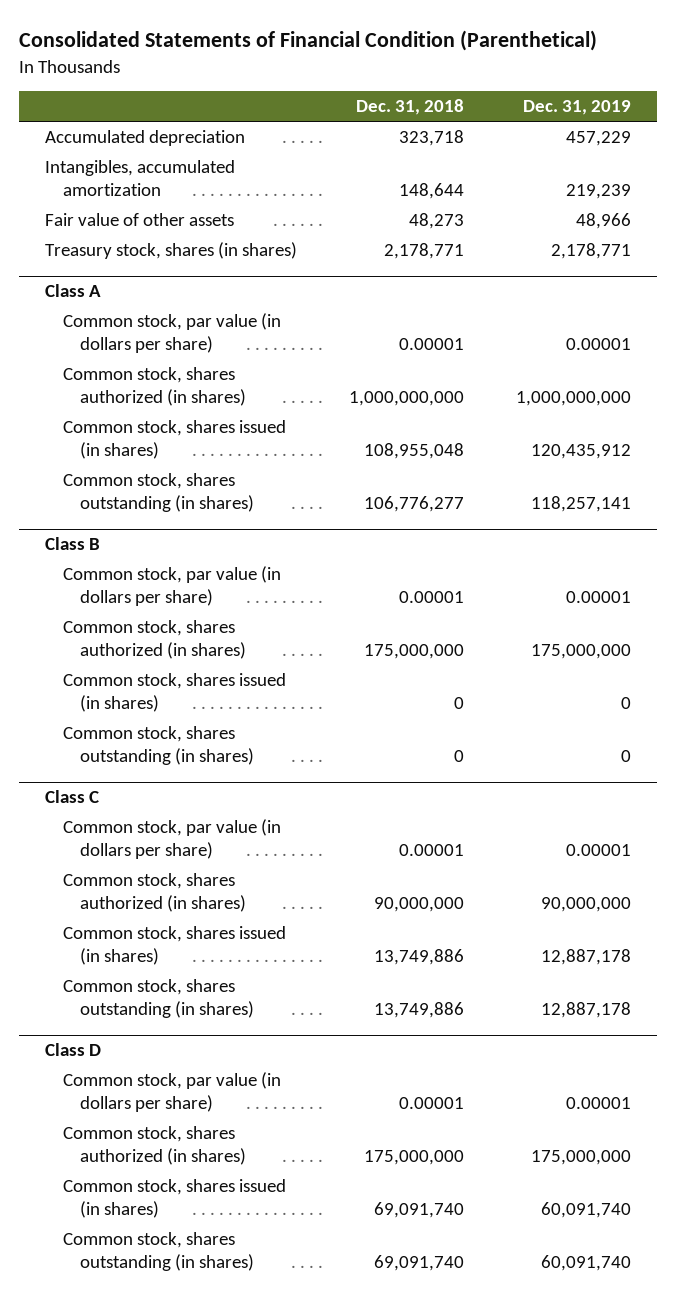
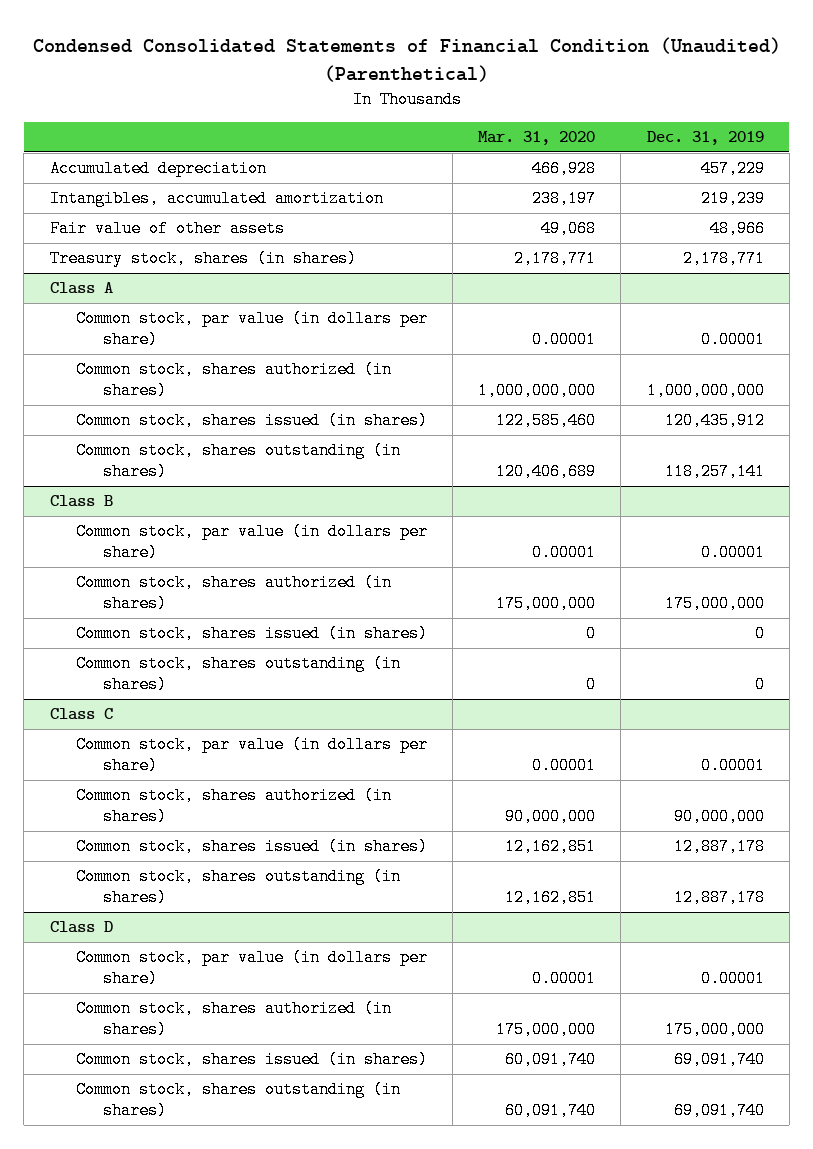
[18,30,597,52] Consolidated Statements of Financial Condition (Parenthetical) -> [32,36,781,82] Condensed Consolidated Statements of Financial Condition (Unaudited) (Parenthetical)
[355,99,464,116] Dec. 31, 2018 -> none
none -> [478,131,596,146] Mar. 31, 2020
[540,1201,631,1218] 60,091,740 -> [673,1051,765,1069] 69,091,740
[540,1254,631,1271] 60,091,740 -> [673,1102,765,1120] 69,091,740

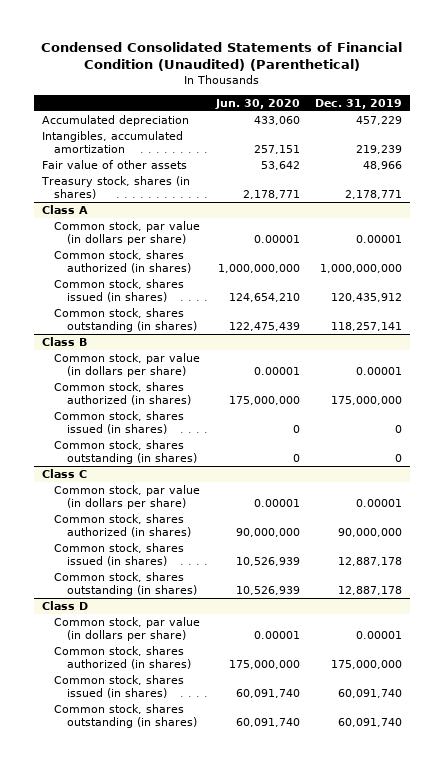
[478,131,596,146] Mar. 31, 2020 -> none
none -> [214,99,300,110] Jun. 30, 2020
[673,1051,765,1069] 69,091,740 -> [338,688,403,698] 60,091,740
[673,1102,765,1120] 69,091,740 -> [338,717,403,727] 60,091,740

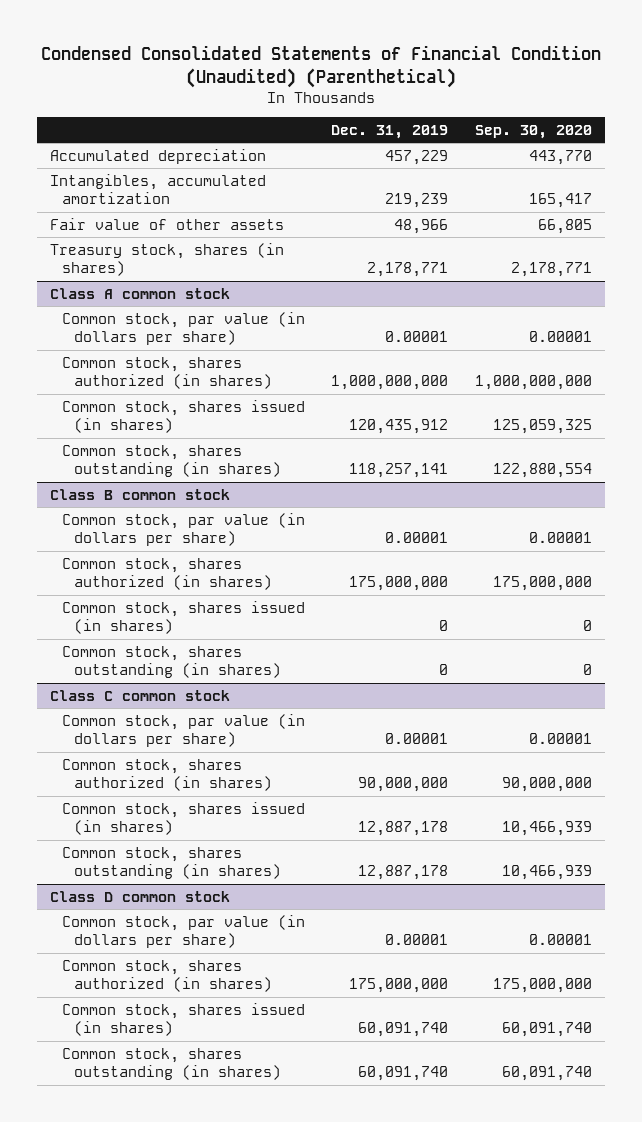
[214,99,300,110] Jun. 30, 2020 -> none
none -> [474,124,592,139] Sep. 30, 2020
[41,204,88,214] Class A -> [50,287,231,299] Class A common stock
[41,336,87,346] Class B -> [50,488,231,500] Class B common stock
[41,468,87,478] Class C -> [50,689,231,701] Class C common stock
[41,600,88,610] Class D -> [50,890,231,902] Class D common stock

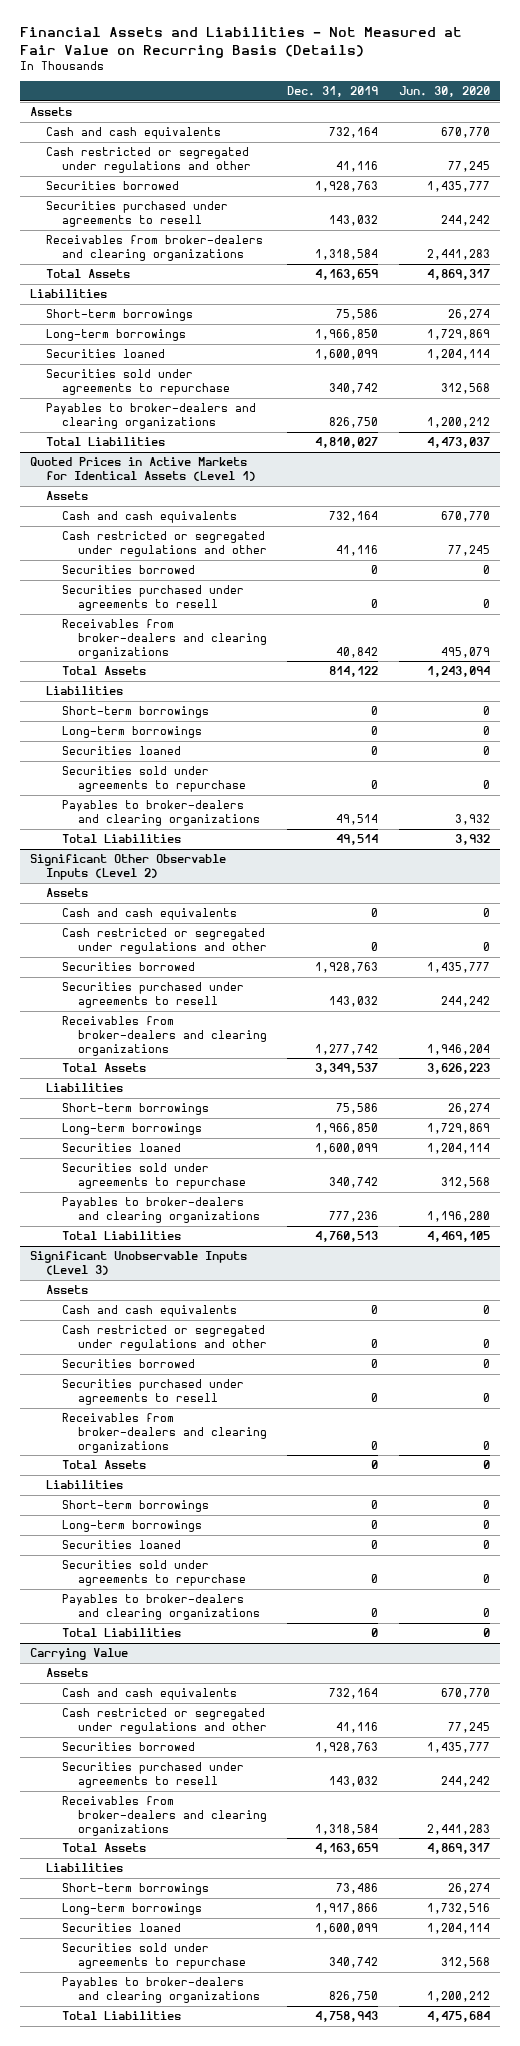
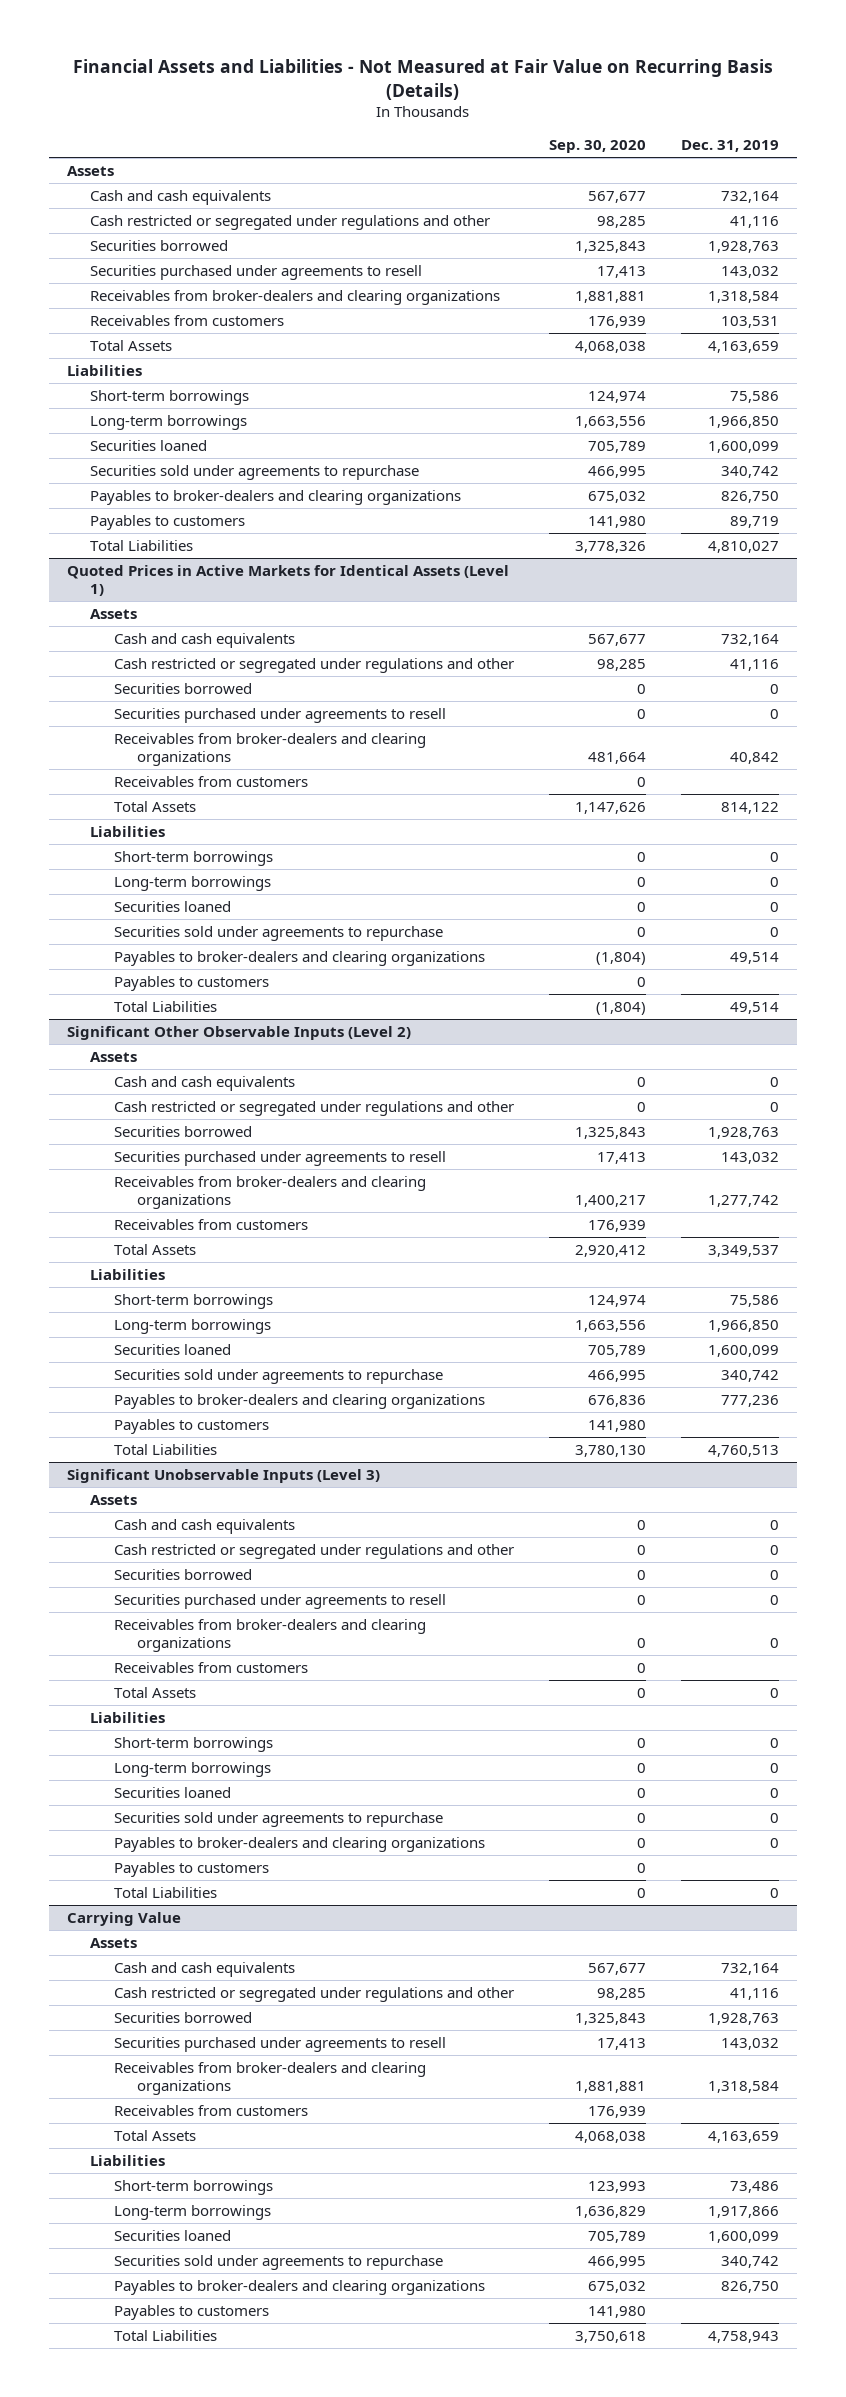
[398,85,490,97] Jun. 30, 2020 -> none
none -> [549,140,647,154] Sep. 30, 2020
none -> [90,314,285,326] Receivables from customers
none -> [90,514,246,530] Payables to customers
none -> [113,775,308,787] Receivables from customers
none -> [113,975,269,991] Payables to customers
none -> [113,1218,308,1230] Receivables from customers
none -> [113,1418,269,1434] Payables to customers
none -> [113,1661,308,1673] Receivables from customers
none -> [113,1861,269,1877] Payables to customers
none -> [113,2104,308,2116] Receivables from customers
none -> [113,2304,269,2320] Payables to customers

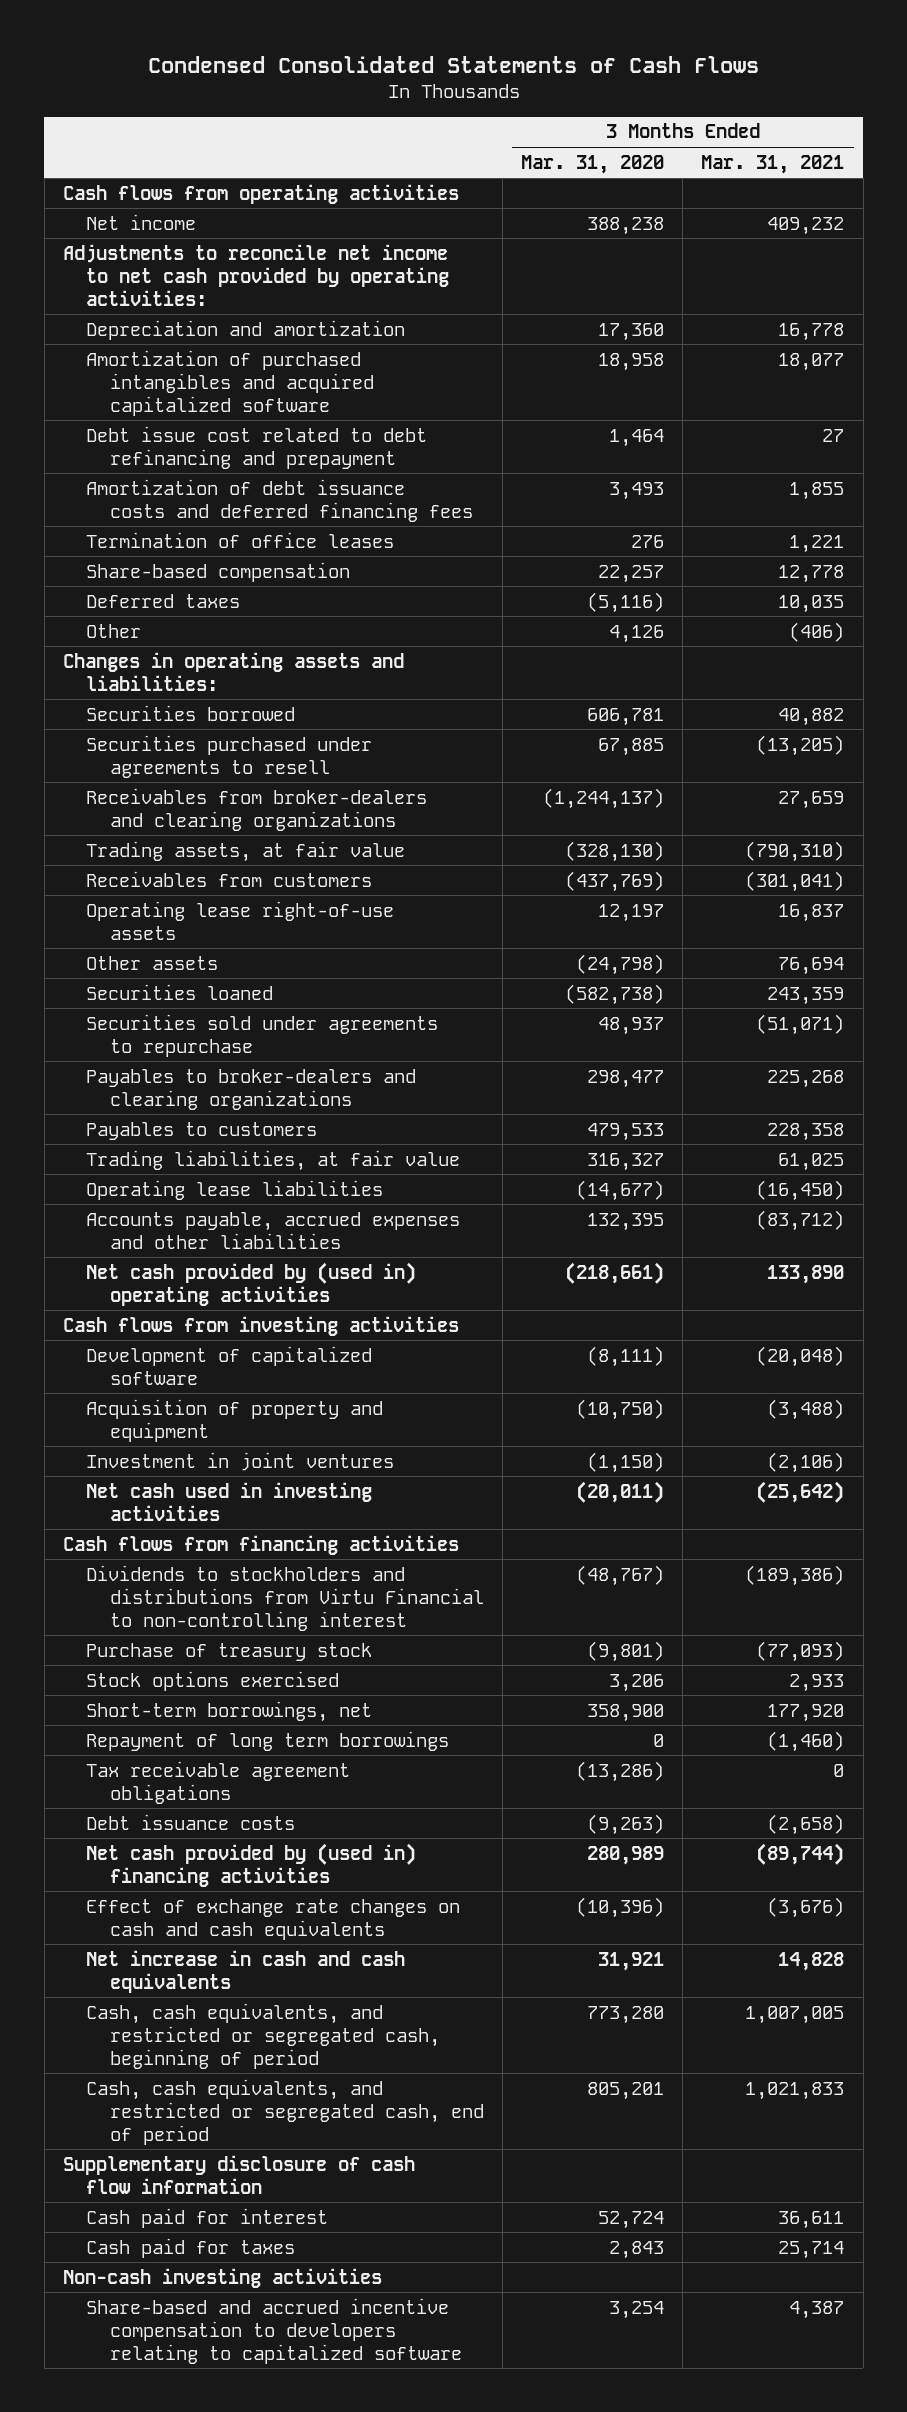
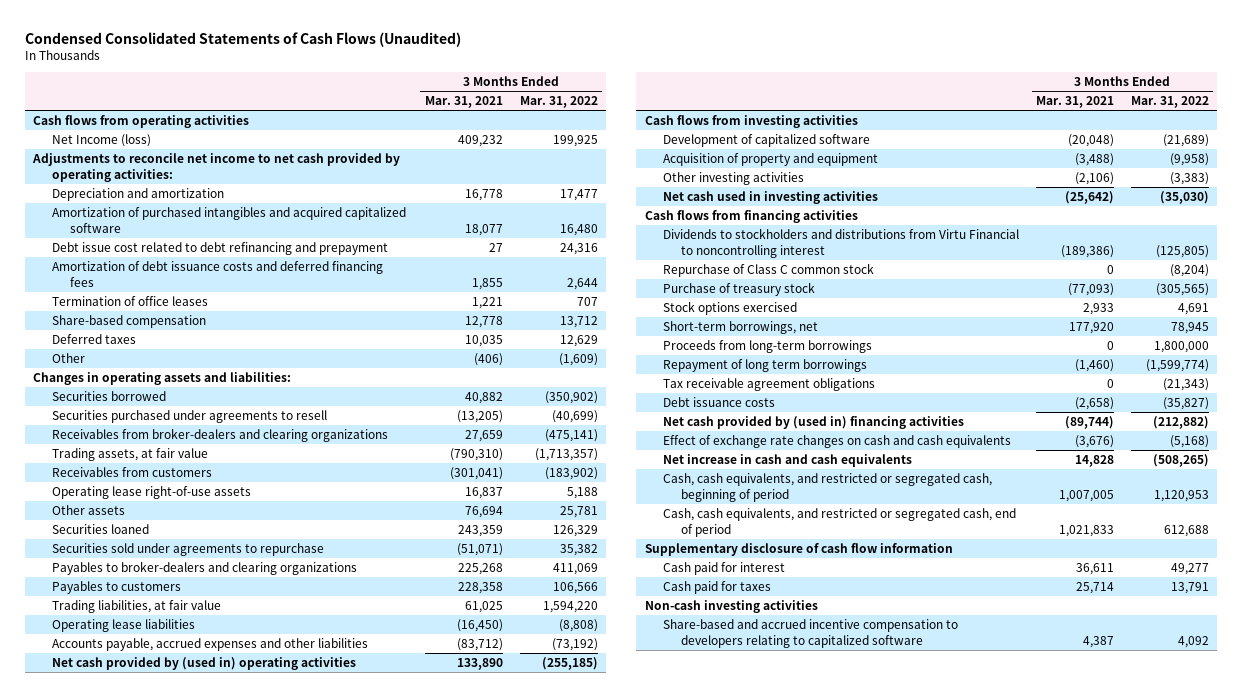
[147,56,759,74] Condensed Consolidated Statements of Cash Flows -> [24,31,461,47] Condensed Consolidated Statements of Cash Flows (Unaudited)
[521,154,665,174] Mar. 31, 2020 -> none
none -> [519,96,598,109] Mar. 31, 2022
[86,213,197,230] Net income -> [51,134,151,148] Net Income (loss)
[86,1451,395,1471] Investment in joint ventures -> [662,172,804,186] Other investing activities
[86,1564,484,1631] Dividends to stockholders and distributions from Virtu Financial to non-controlling interest -> [662,228,1019,258] Dividends to stockholders and distributions from Virtu Financial to noncontrolling interest
none -> [662,263,874,278] Repurchase of Class C common stock
none -> [662,340,872,354] Proceeds from long-term borrowings

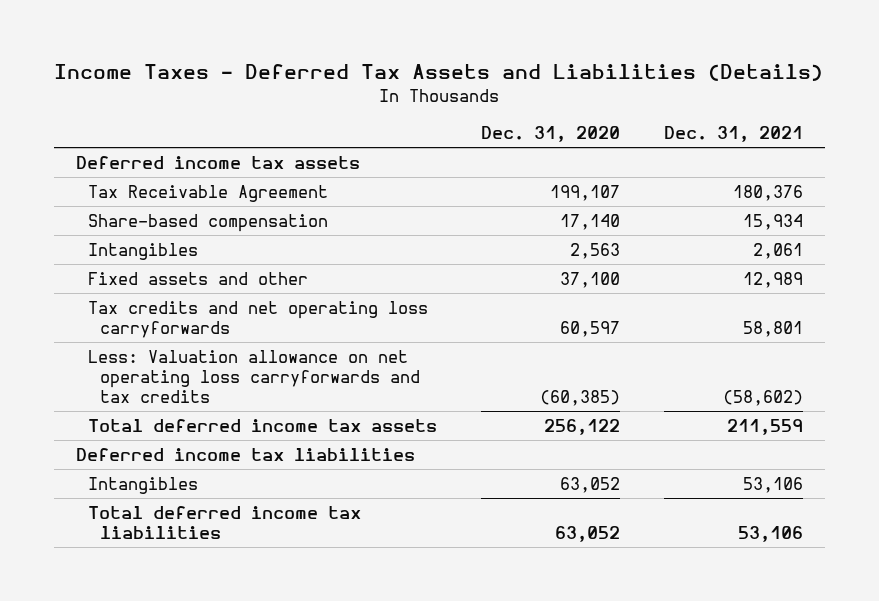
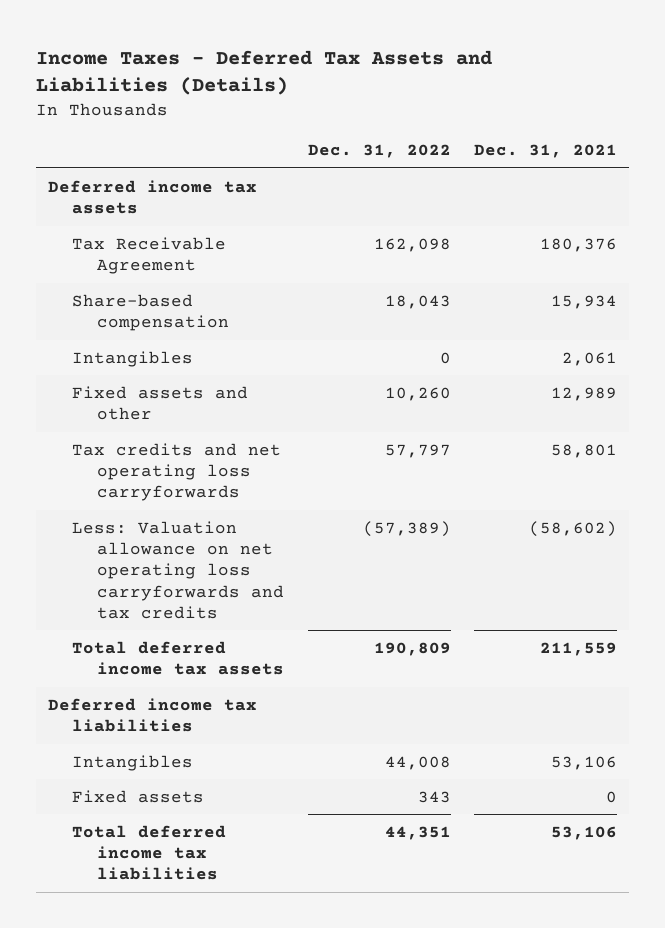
[481,126,621,143] Dec. 31, 2020 -> none
none -> [307,144,451,159] Dec. 31, 2022
none -> [72,789,205,803] Fixed assets

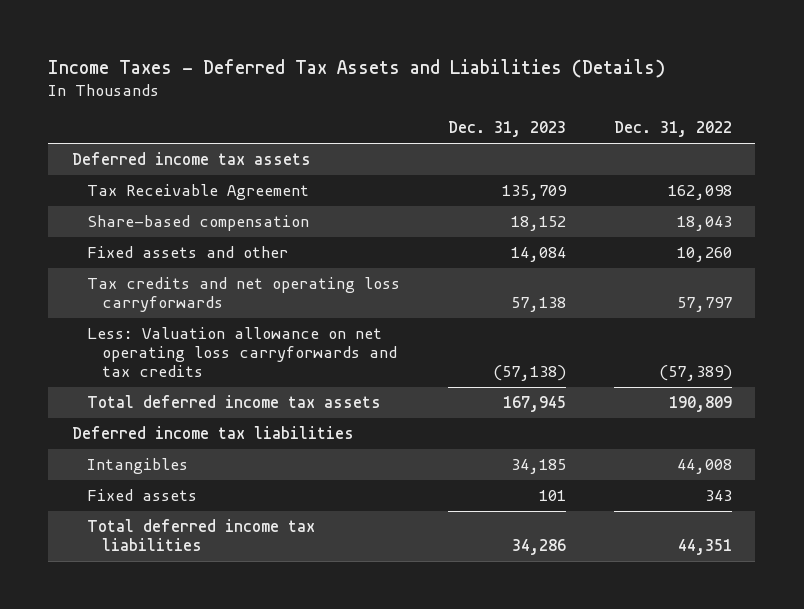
[474,144,618,159] Dec. 31, 2021 -> none
none -> [447,121,566,138] Dec. 31, 2023
[72,350,194,367] Intangibles -> none

